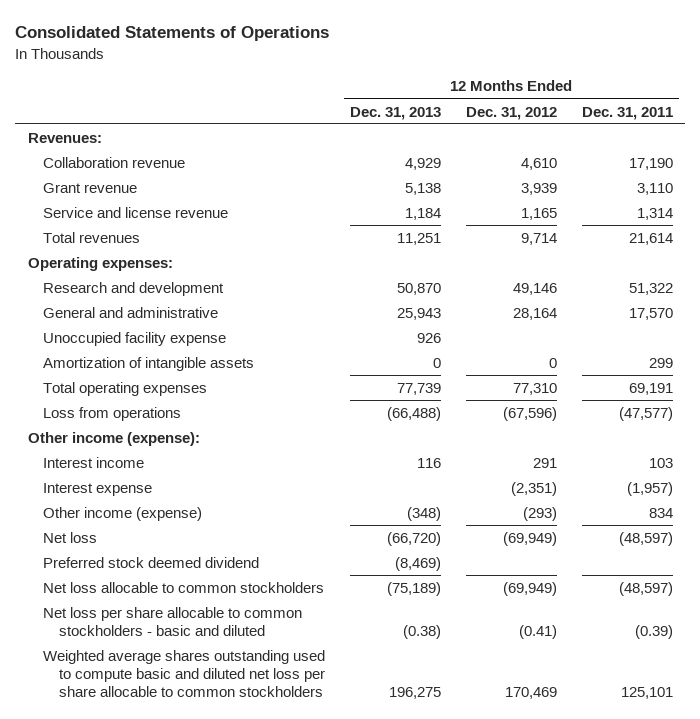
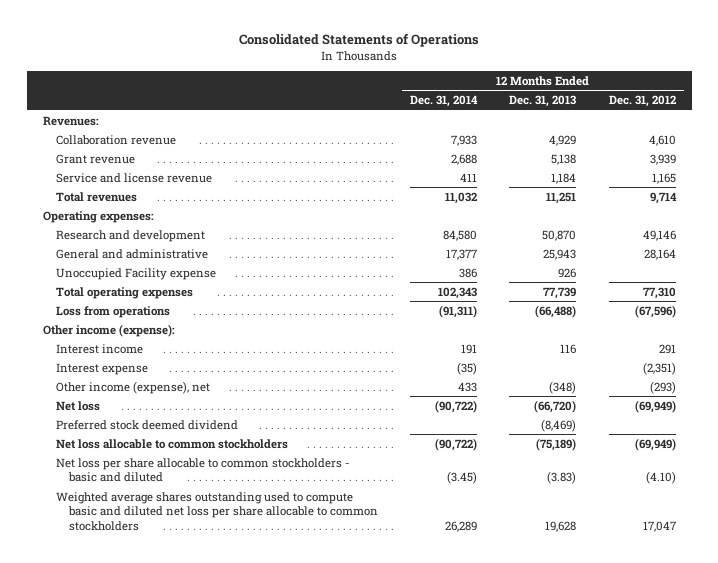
[581,106,673,120] Dec. 31, 2011 -> none
none -> [410,95,479,108] Dec. 31, 2014
[43,356,255,371] Amortization of intangible assets -> none
[43,331,227,346] Unoccupied facility expense -> [55,267,216,280] Unoccupied Facility expense
[43,506,203,521] Other income (expense) -> [55,380,210,394] Other income (expense), net
[403,624,442,639] (0.38) -> [547,471,577,485] (3.83)
[518,624,557,639] (0.41) -> [645,471,676,485] (4.10)
[389,686,442,699] 196,275 -> [545,521,577,533] 19,628
[504,686,557,699] 170,469 -> [642,521,676,533] 17,047

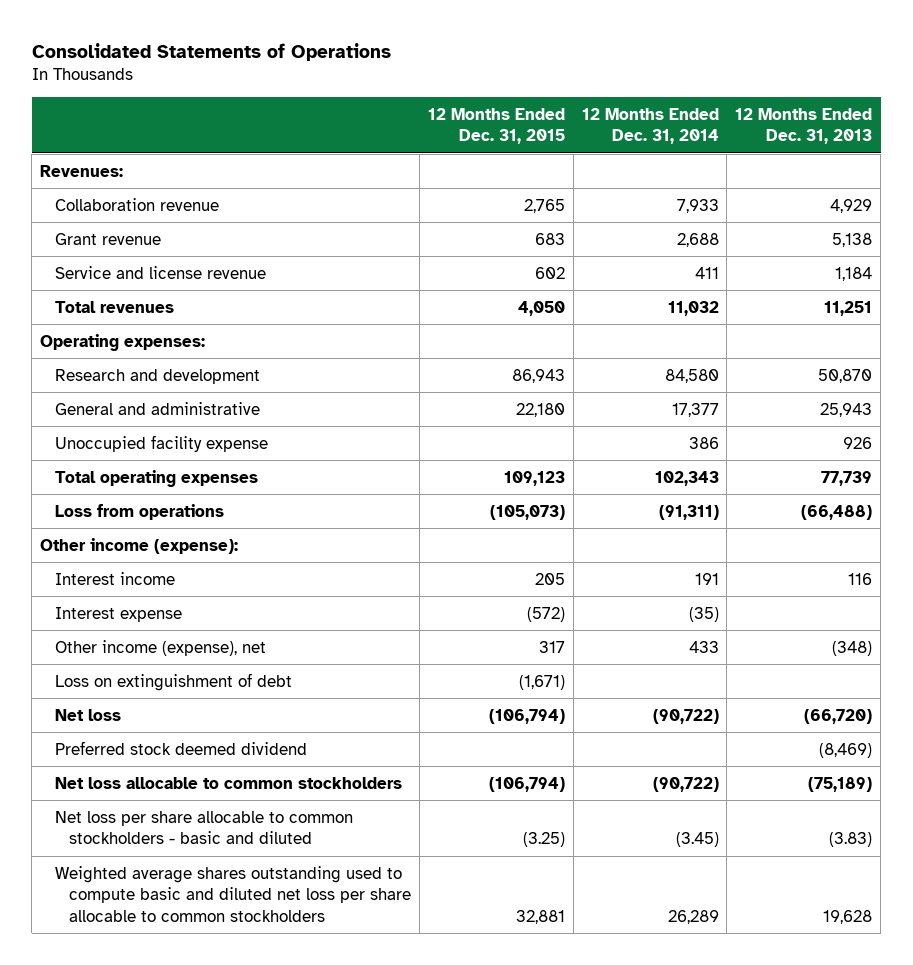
[608,95,676,108] Dec. 31, 2012 -> none
none -> [427,107,565,145] 12 Months Ended Dec. 31, 2015
[55,267,216,280] Unoccupied Facility expense -> [54,434,268,452] Unoccupied facility expense
none -> [54,672,292,691] Loss on extinguishment of debt

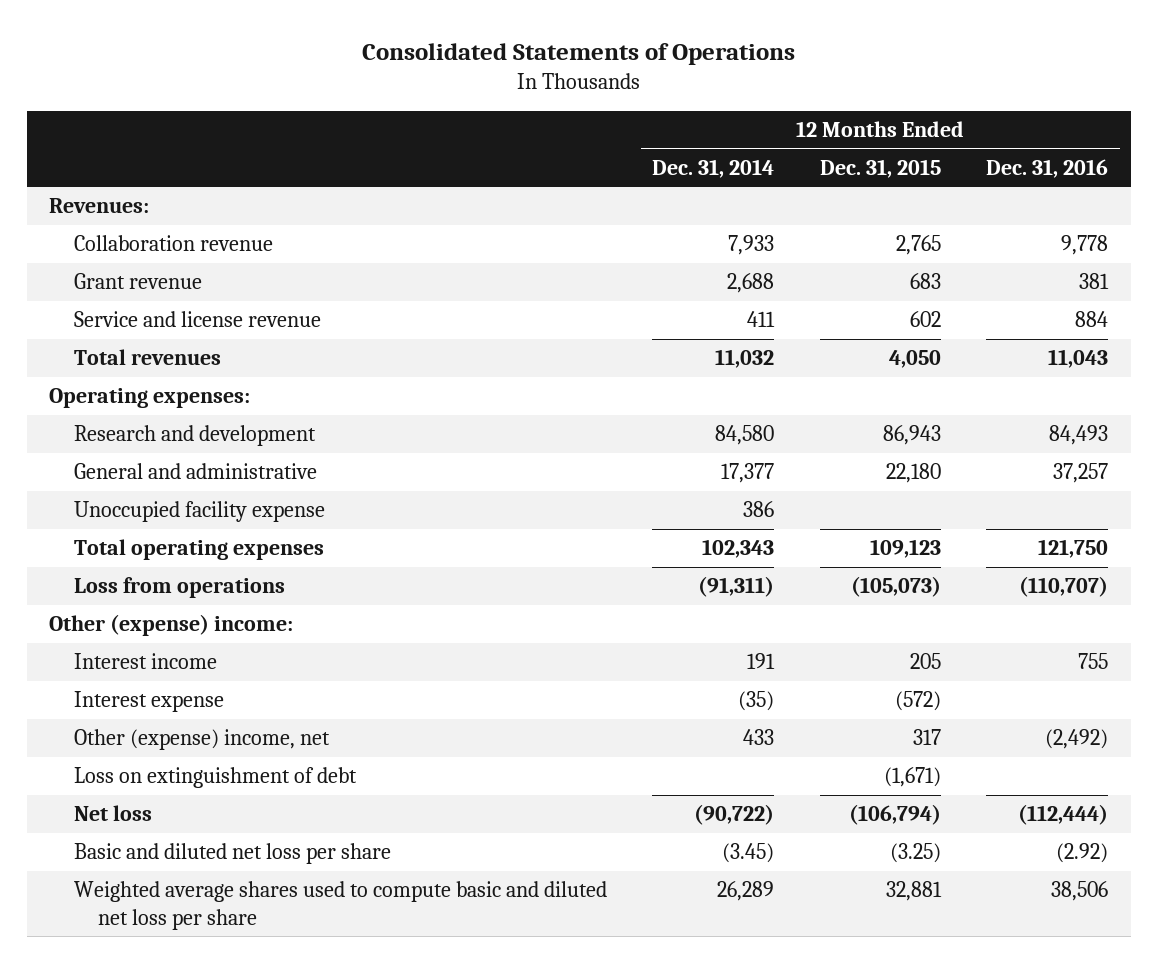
[735,107,873,145] 12 Months Ended Dec. 31, 2013 -> none
none -> [986,158,1109,178] Dec. 31, 2016
[40,537,239,554] Other income (expense): -> [49,614,294,637] Other (expense) income:
[54,639,266,656] Other income (expense), net -> [73,729,330,751] Other (expense) income, net
[54,740,307,755] Preferred stock deemed dividend -> none
[54,776,402,789] Net loss allocable to common stockholders -> none
[54,810,353,845] Net loss per share allocable to common stockholders - basic and diluted -> [73,843,391,865] Basic and diluted net loss per share
[54,865,411,922] Weighted average shares outstanding used to compute basic and diluted net loss per share allocable to common stockholders -> [73,881,607,930] Weighted average shares used to compute basic and diluted net loss per share

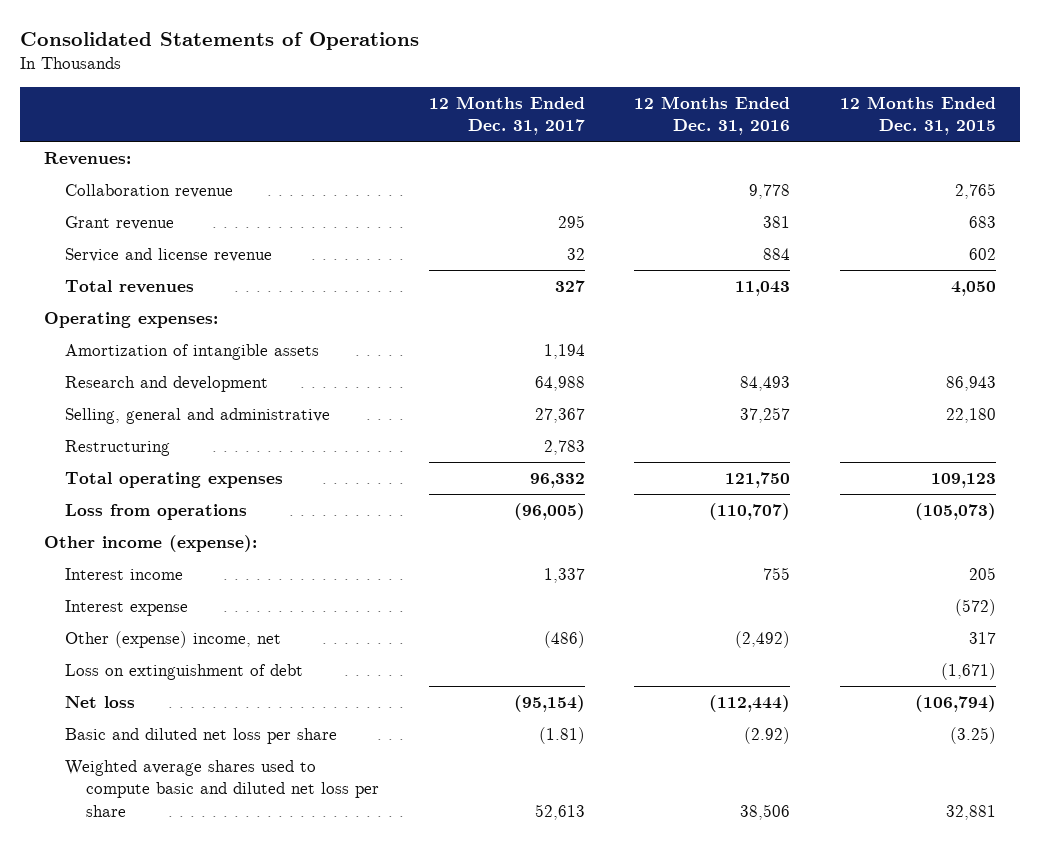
[652,158,775,178] Dec. 31, 2014 -> none
none -> [428,95,585,135] 12 Months Ended Dec. 31, 2017
none -> [65,344,320,361] Amortization of intangible assets
[73,501,325,523] Unoccupied facility expense -> none
[73,463,317,480] General and administrative -> [65,408,331,425] Selling, general and administrative
none -> [65,440,171,457] Restructuring
[49,614,294,637] Other (expense) income: -> [44,535,258,553] Other income (expense):

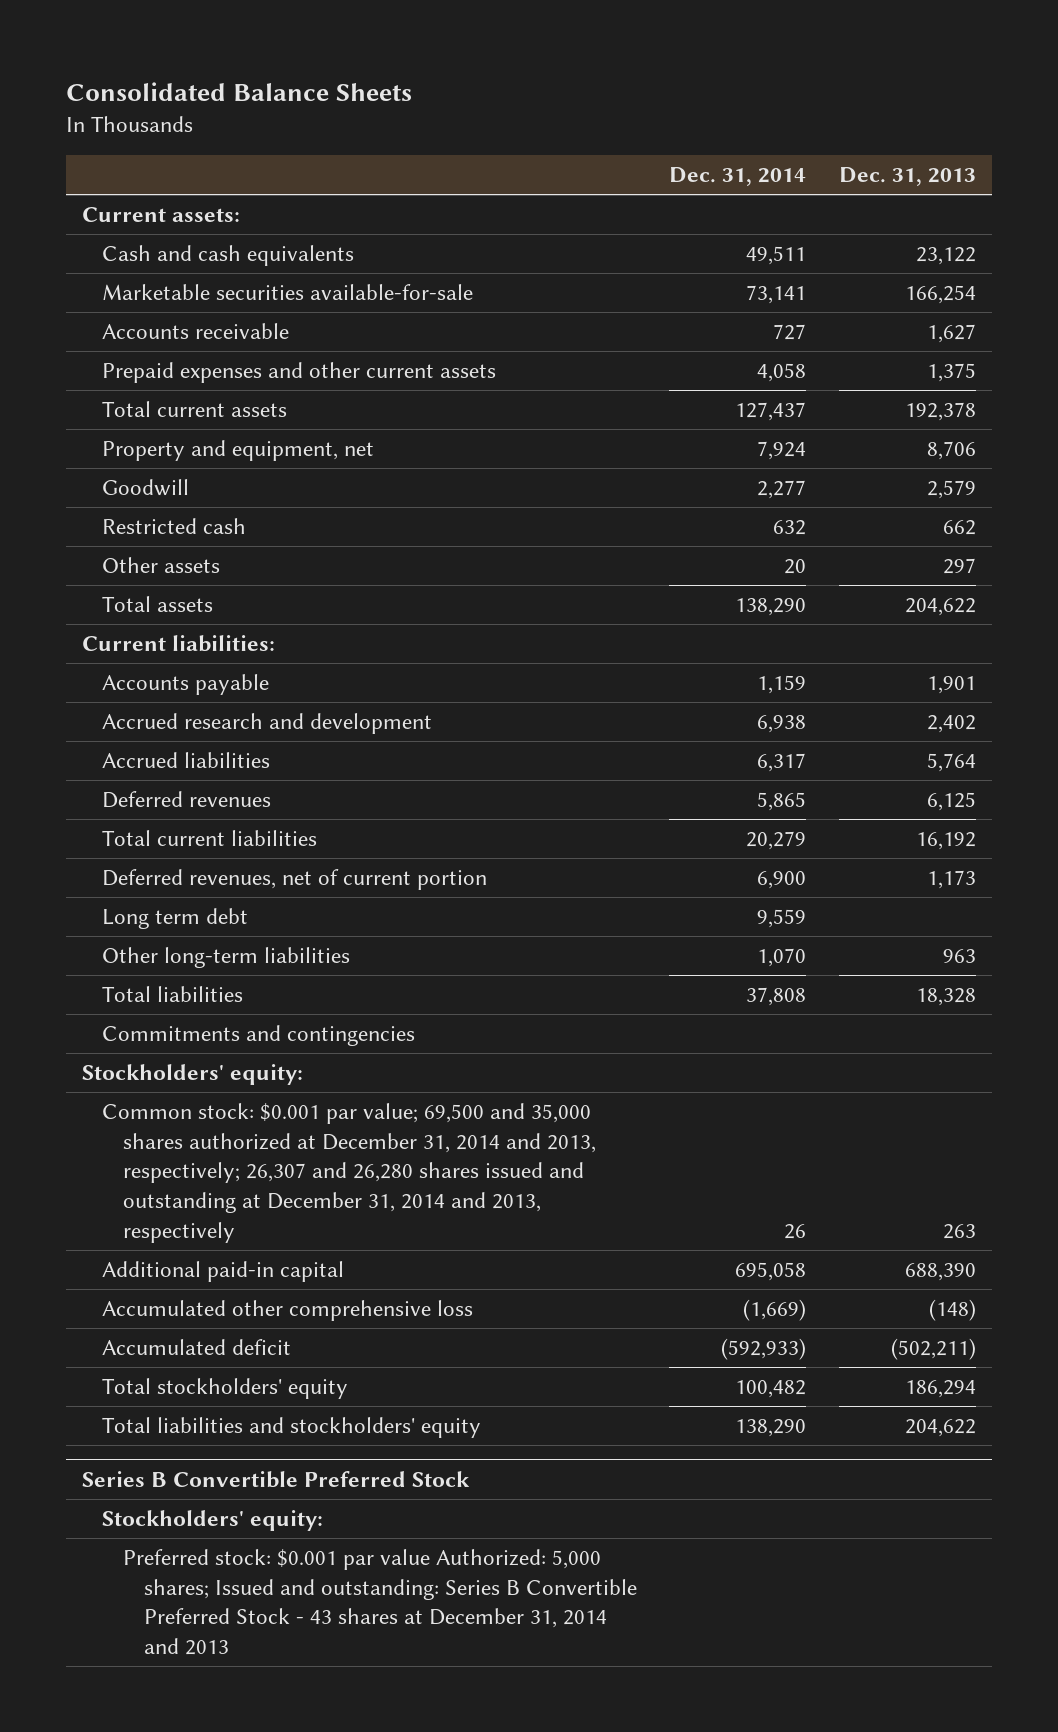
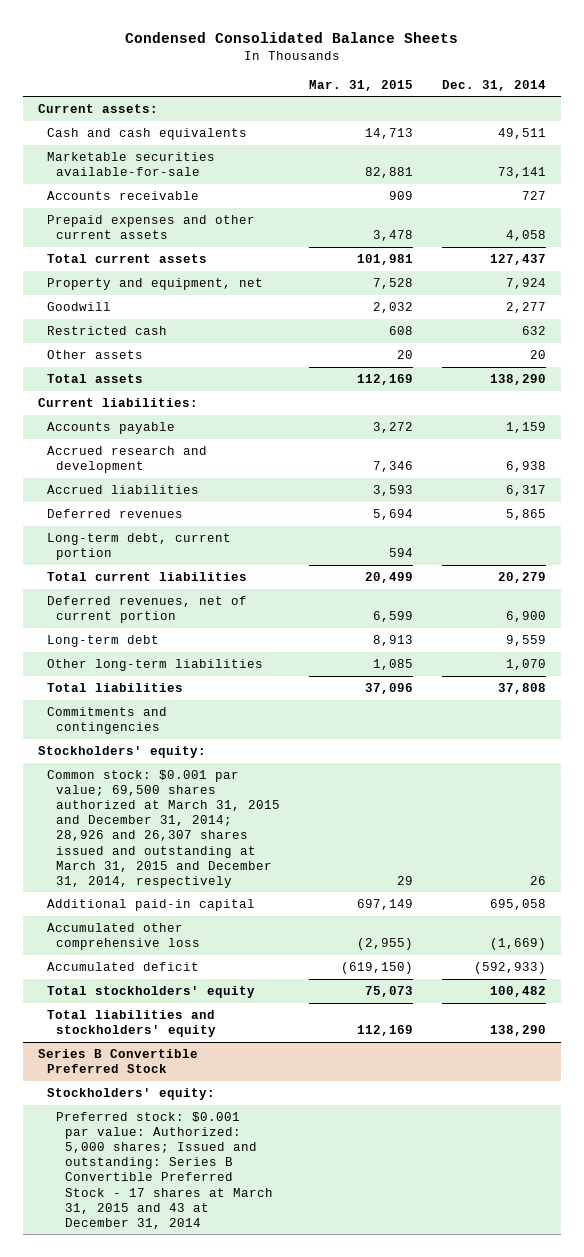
[65,82,412,102] Consolidated Balance Sheets -> [124,32,458,44] Condensed Consolidated Balance Sheets
[838,166,976,186] Dec. 31, 2013 -> none
none -> [309,79,414,91] Mar. 31, 2015
none -> [46,532,231,561] Long-term debt, current portion
[102,908,249,930] Long term debt -> [46,634,159,647] Long-term debt
[102,1103,597,1243] Common stock: $0.001 par value; 69,500 and 35,000 shares authorized at December 31, 2014 and 2013, respectively; 26,307 and 26,280 shares issued and outstanding at December 31, 2014 and 2013, respectively -> [46,769,281,888] Common stock: $0.001 par value; 69,500 shares authorized at March 31, 2015 and December 31, 2014; 28,926 and 26,307 shares issued and outstanding at March 31, 2015 and December 31, 2014, respectively
[123,1549,637,1656] Preferred stock: $0.001 par value Authorized: 5,000 shares; Issued and outstanding: Series B Convertible Preferred Stock - 43 shares at December 31, 2014 and 2013 -> [56,1111,274,1229] Preferred stock: $0.001 par value: Authorized: 5,000 shares; Issued and outstanding: Series B Convertible Preferred Stock - 17 shares at March 31, 2015 and 43 at December 31, 2014

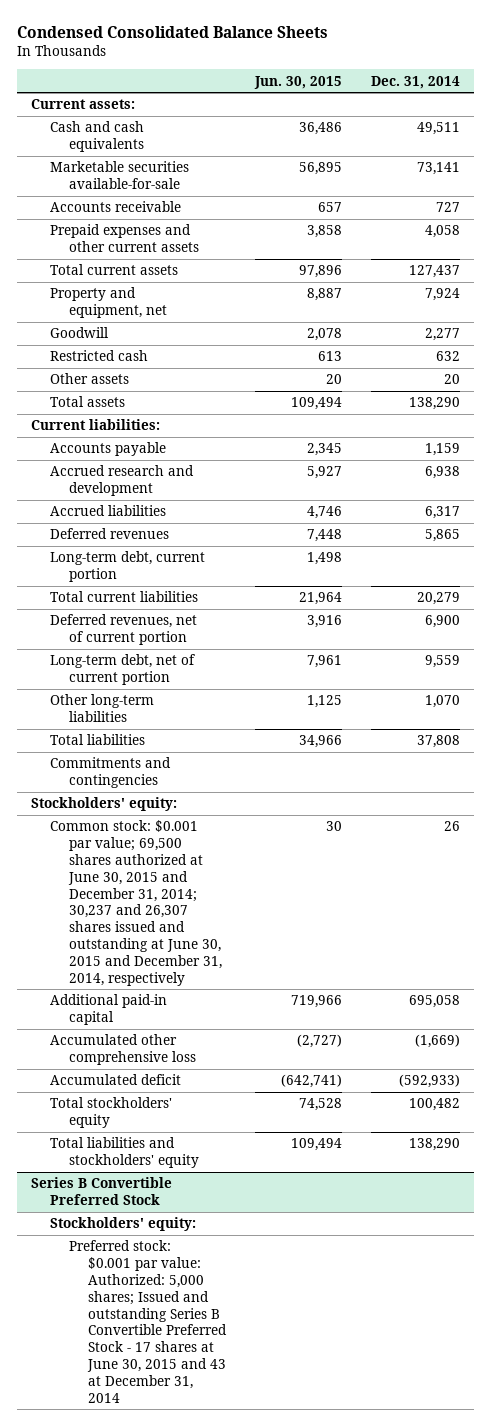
[309,79,414,91] Mar. 31, 2015 -> none
none -> [253,75,342,89] Jun. 30, 2015
[46,634,159,647] Long-term debt -> [50,654,196,686] Long-term debt, net of current portion
[46,769,281,888] Common stock: $0.001 par value; 69,500 shares authorized at March 31, 2015 and December 31, 2014; 28,926 and 26,307 shares issued and outstanding at March 31, 2015 and December 31, 2014, respectively -> [50,820,223,986] Common stock: $0.001 par value; 69,500 shares authorized at June 30, 2015 and December 31, 2014; 30,237 and 26,307 shares issued and outstanding at June 30, 2015 and December 31, 2014, respectively
[56,1111,274,1229] Preferred stock: $0.001 par value: Authorized: 5,000 shares; Issued and outstanding: Series B Convertible Preferred Stock - 17 shares at March 31, 2015 and 43 at December 31, 2014 -> [69,1240,228,1403] Preferred stock: $0.001 par value: Authorized: 5,000 shares; Issued and outstanding Series B Convertible Preferred Stock - 17 shares at June 30, 2015 and 43 at December 31, 2014

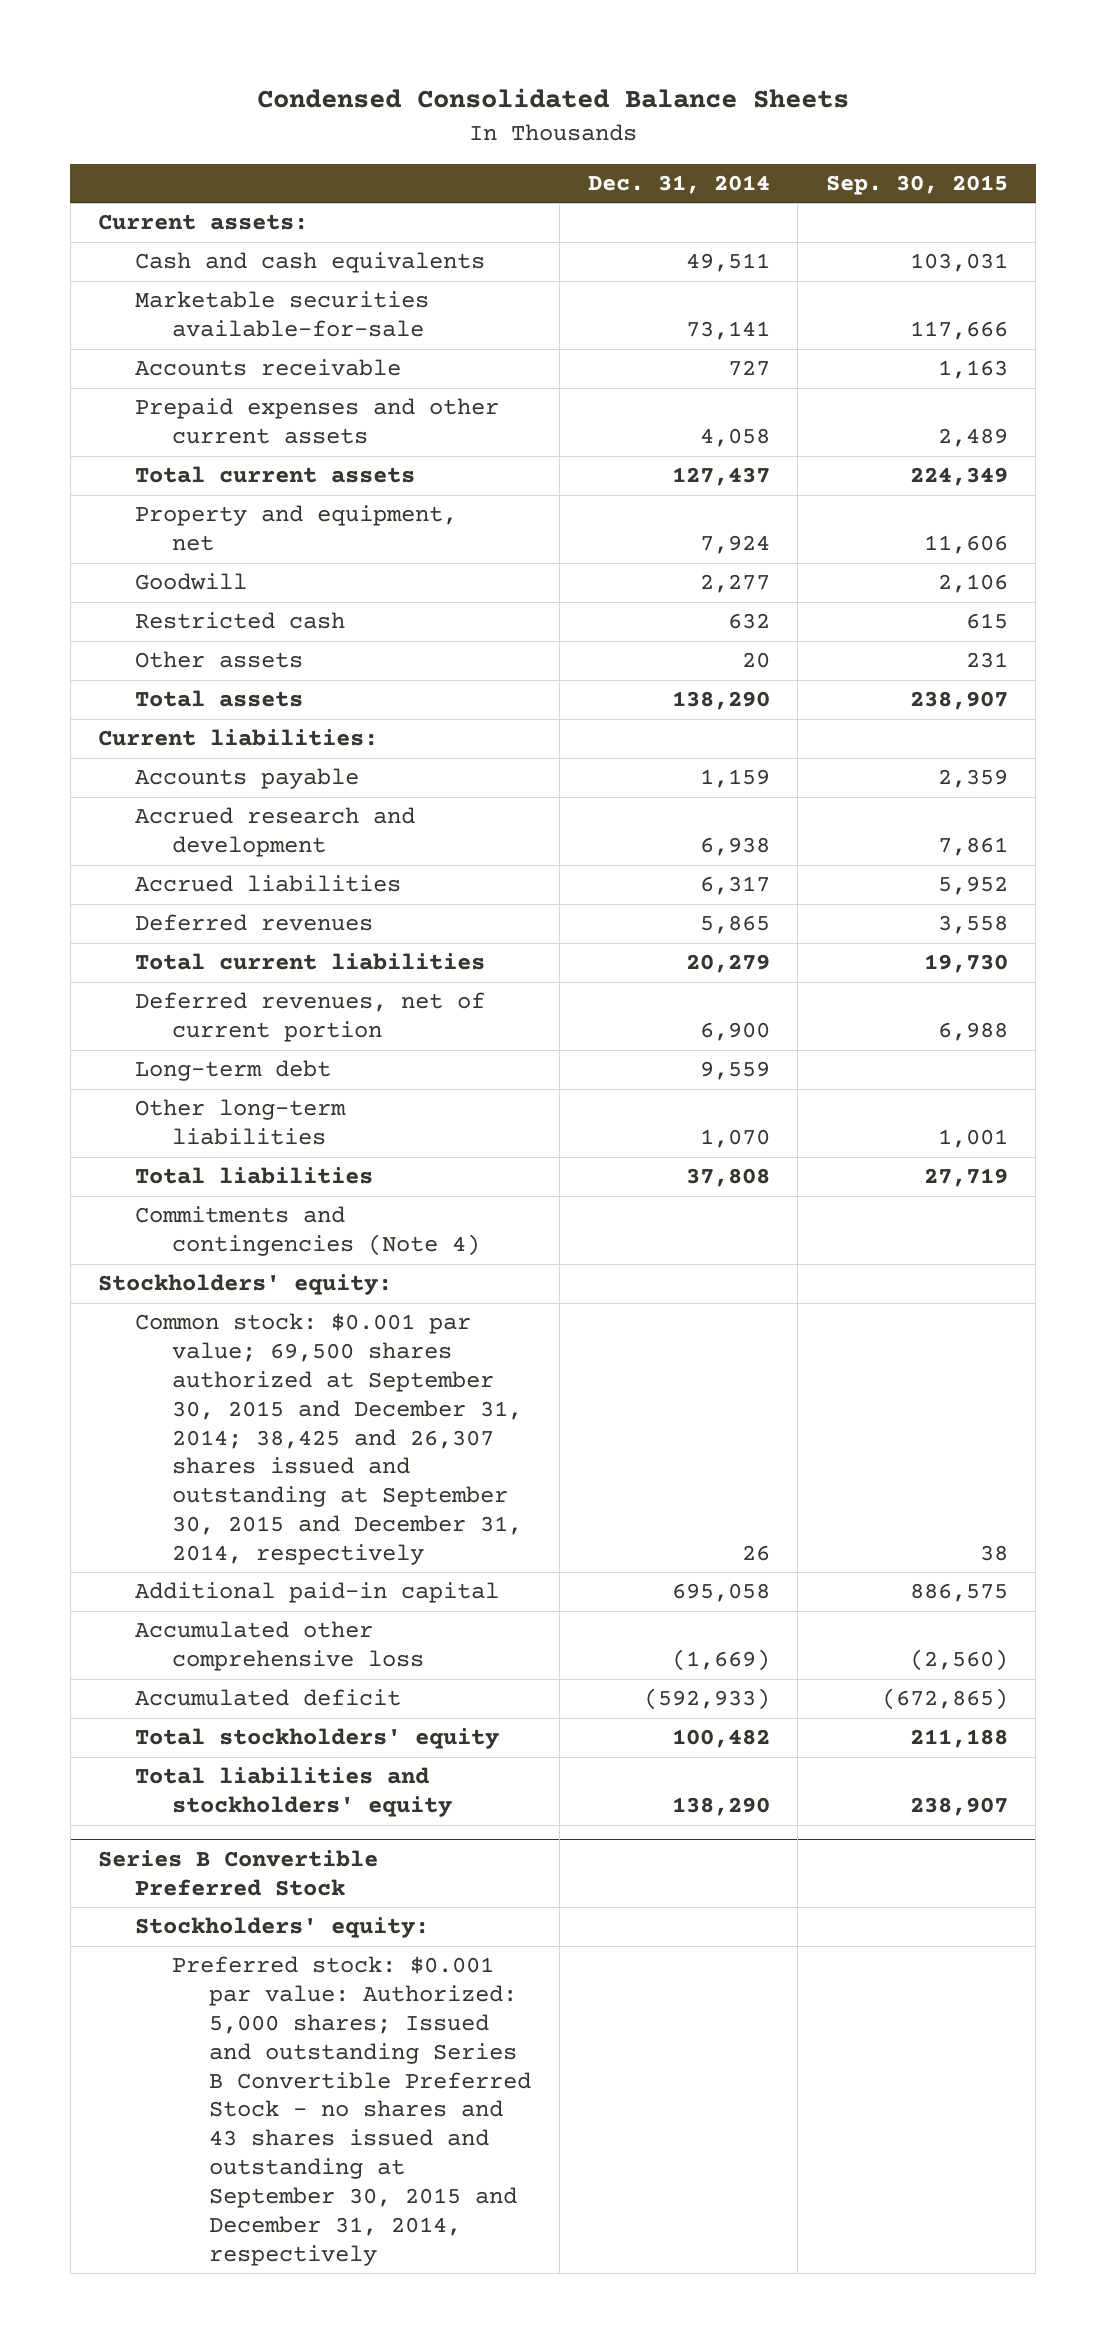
[253,75,342,89] Jun. 30, 2015 -> none
none -> [825,174,1008,195] Sep. 30, 2015
[50,551,206,583] Long-term debt, current portion -> none
[50,654,196,686] Long-term debt, net of current portion -> [135,1060,332,1082] Long-term debt
[50,757,172,789] Commitments and contingencies -> [135,1206,481,1257] Commitments and contingencies (Note 4)
[50,820,223,986] Common stock: $0.001 par value; 69,500 shares authorized at June 30, 2015 and December 31, 2014; 30,237 and 26,307 shares issued and outstanding at June 30, 2015 and December 31, 2014, respectively -> [135,1313,523,1565] Common stock: $0.001 par value; 69,500 shares authorized at September 30, 2015 and December 31, 2014; 38,425 and 26,307 shares issued and outstanding at September 30, 2015 and December 31, 2014, respectively
[69,1240,228,1403] Preferred stock: $0.001 par value: Authorized: 5,000 shares; Issued and outstanding Series B Convertible Preferred Stock - 17 shares at June 30, 2015 and 43 at December 31, 2014 -> [172,1956,532,2266] Preferred stock: $0.001 par value: Authorized: 5,000 shares; Issued and outstanding Series B Convertible Preferred Stock - no shares and 43 shares issued and outstanding at September 30, 2015 and December 31, 2014, respectively

